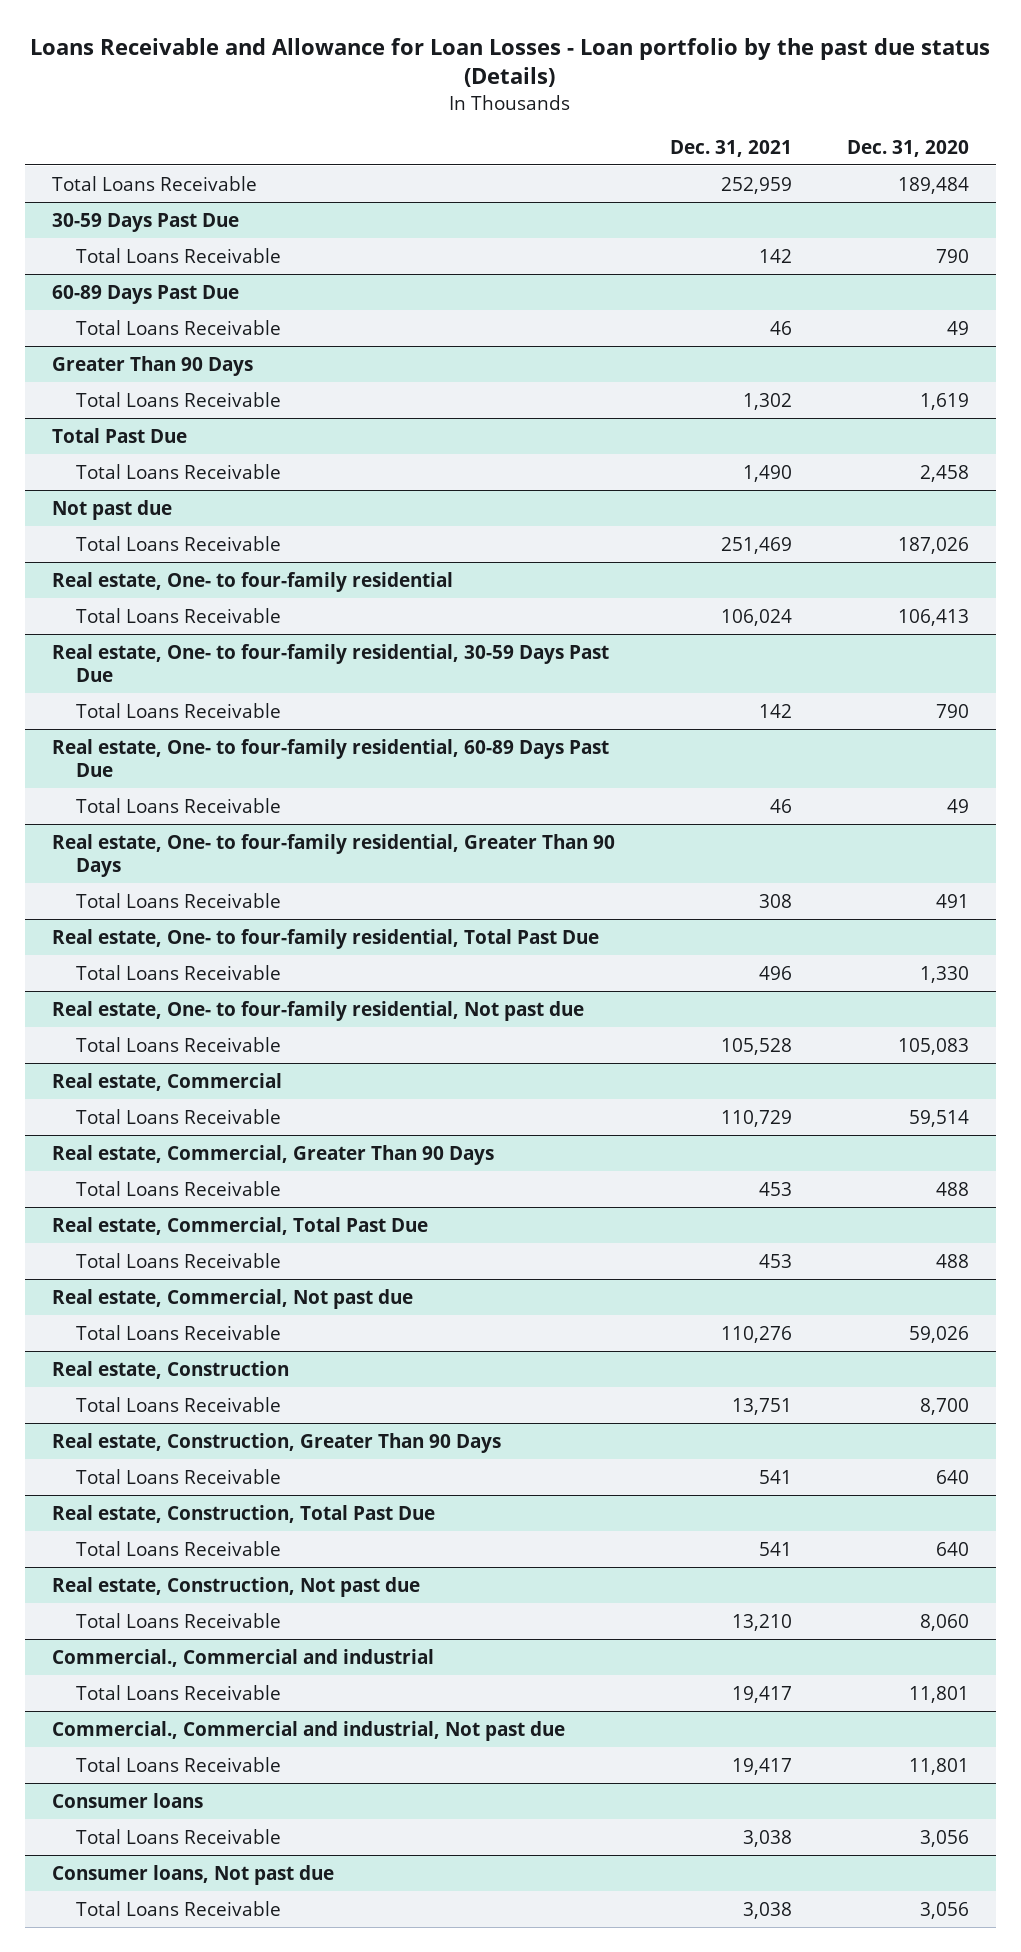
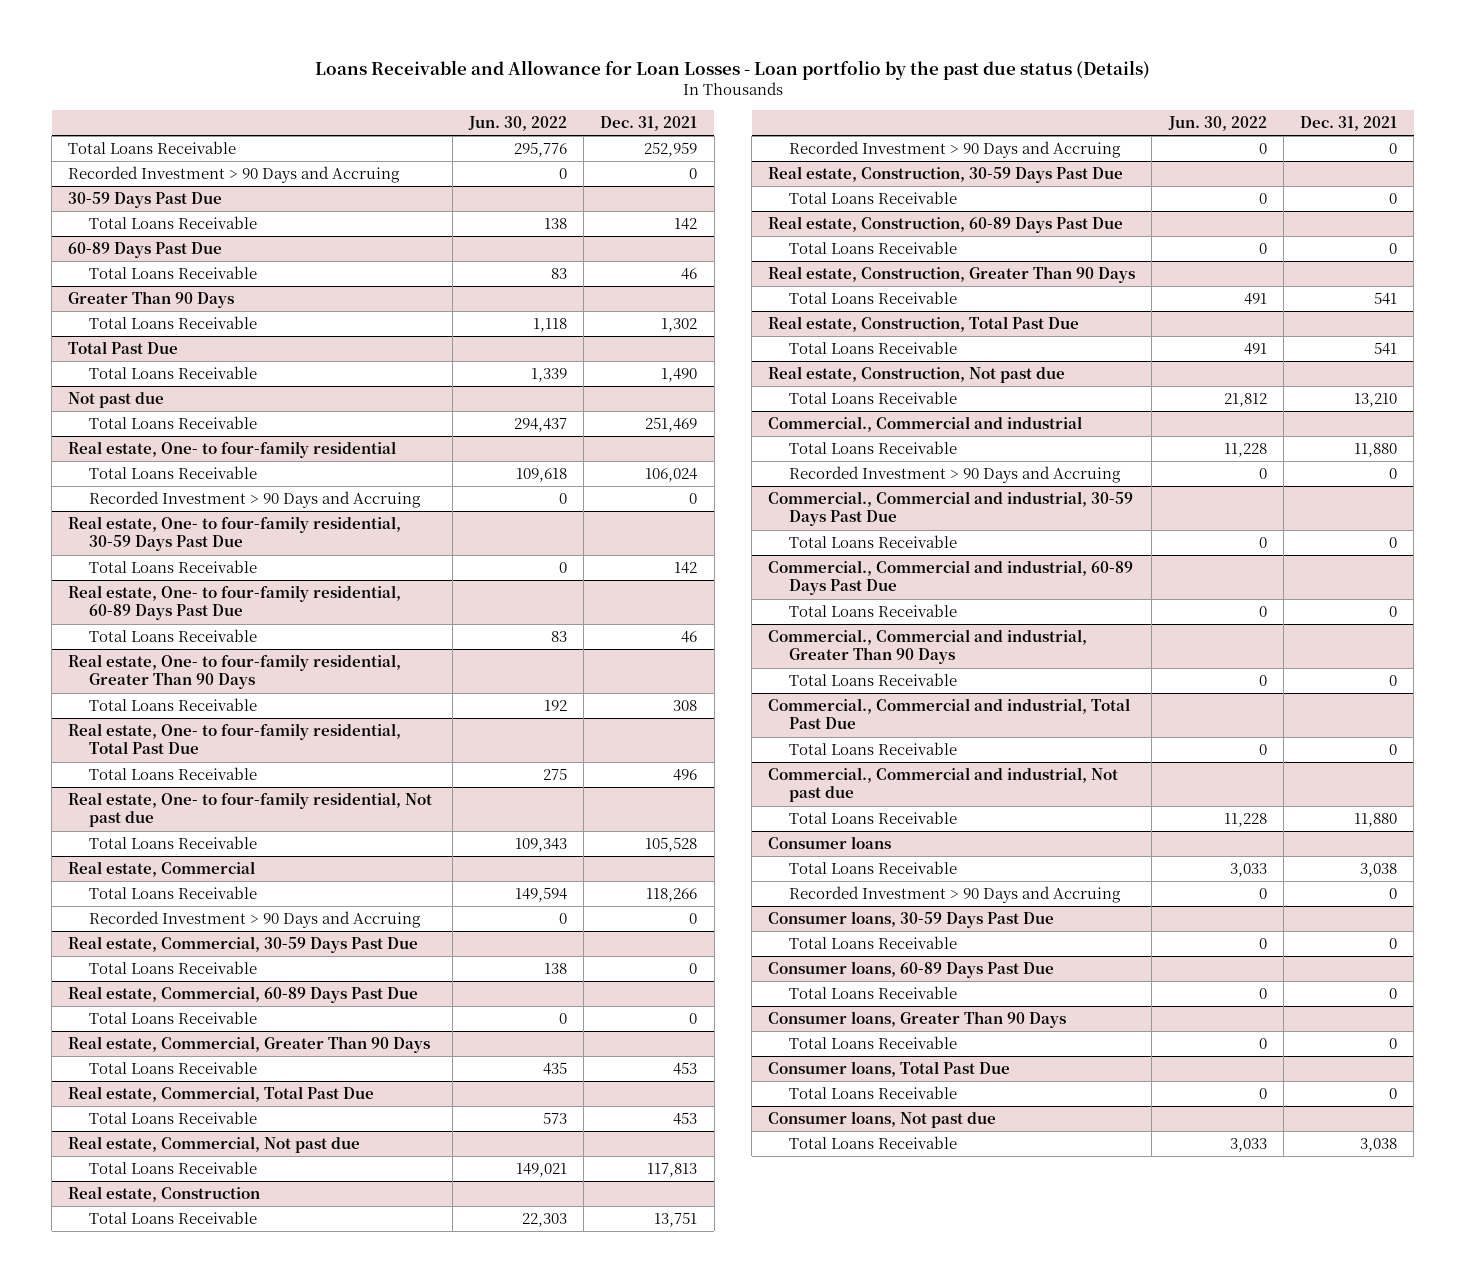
[846,139,969,157] Dec. 31, 2020 -> none
none -> [467,116,567,132] Jun. 30, 2022
none -> [68,166,401,184] Recorded Investment > 90 Days and Accruing
none -> [89,491,422,509] Recorded Investment > 90 Days and Accruing
[720,1109,792,1127] 110,729 -> [646,888,698,903] 118,266
none -> [89,911,422,929] Recorded Investment > 90 Days and Accruing
none -> [68,936,419,954] Real estate, Commercial, 30-59 Days Past Due
none -> [89,961,258,975] Total Loans Receivable
none -> [68,986,419,1004] Real estate, Commercial, 60-89 Days Past Due
none -> [89,1011,258,1025] Total Loans Receivable
[720,1325,792,1343] 110,276 -> [647,1163,698,1178] 117,813
none -> [789,141,1122,159] Recorded Investment > 90 Days and Accruing
none -> [768,166,1124,184] Real estate, Construction, 30-59 Days Past Due
none -> [789,191,958,205] Total Loans Receivable
none -> [768,216,1124,234] Real estate, Construction, 60-89 Days Past Due
none -> [789,241,958,255] Total Loans Receivable
[731,1685,792,1703] 19,417 -> [1354,443,1398,458] 11,880
none -> [789,466,1122,484] Recorded Investment > 90 Days and Accruing
none -> [768,491,1134,527] Commercial., Commercial and industrial, 30-59 Days Past Due
none -> [789,535,958,549] Total Loans Receivable
none -> [768,560,1134,596] Commercial., Commercial and industrial, 60-89 Days Past Due
none -> [789,604,958,618] Total Loans Receivable
none -> [768,629,1088,665] Commercial., Commercial and industrial, Greater Than 90 Days
none -> [789,673,958,687] Total Loans Receivable
none -> [768,698,1131,730] Commercial., Commercial and industrial, Total Past Due
none -> [789,742,958,756] Total Loans Receivable
[731,1757,792,1775] 19,417 -> [1354,813,1398,828] 11,880
none -> [789,886,1122,904] Recorded Investment > 90 Days and Accruing
none -> [768,911,1055,929] Consumer loans, 30-59 Days Past Due
none -> [789,936,958,950] Total Loans Receivable
none -> [768,961,1055,979] Consumer loans, 60-89 Days Past Due
none -> [789,986,958,1000] Total Loans Receivable
none -> [768,1011,1067,1029] Consumer loans, Greater Than 90 Days
none -> [789,1036,958,1050] Total Loans Receivable
none -> [768,1061,1011,1078] Consumer loans, Total Past Due
none -> [789,1086,958,1100] Total Loans Receivable

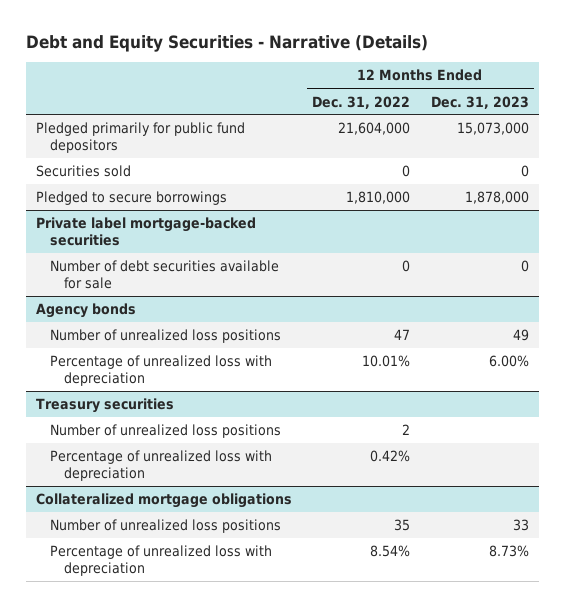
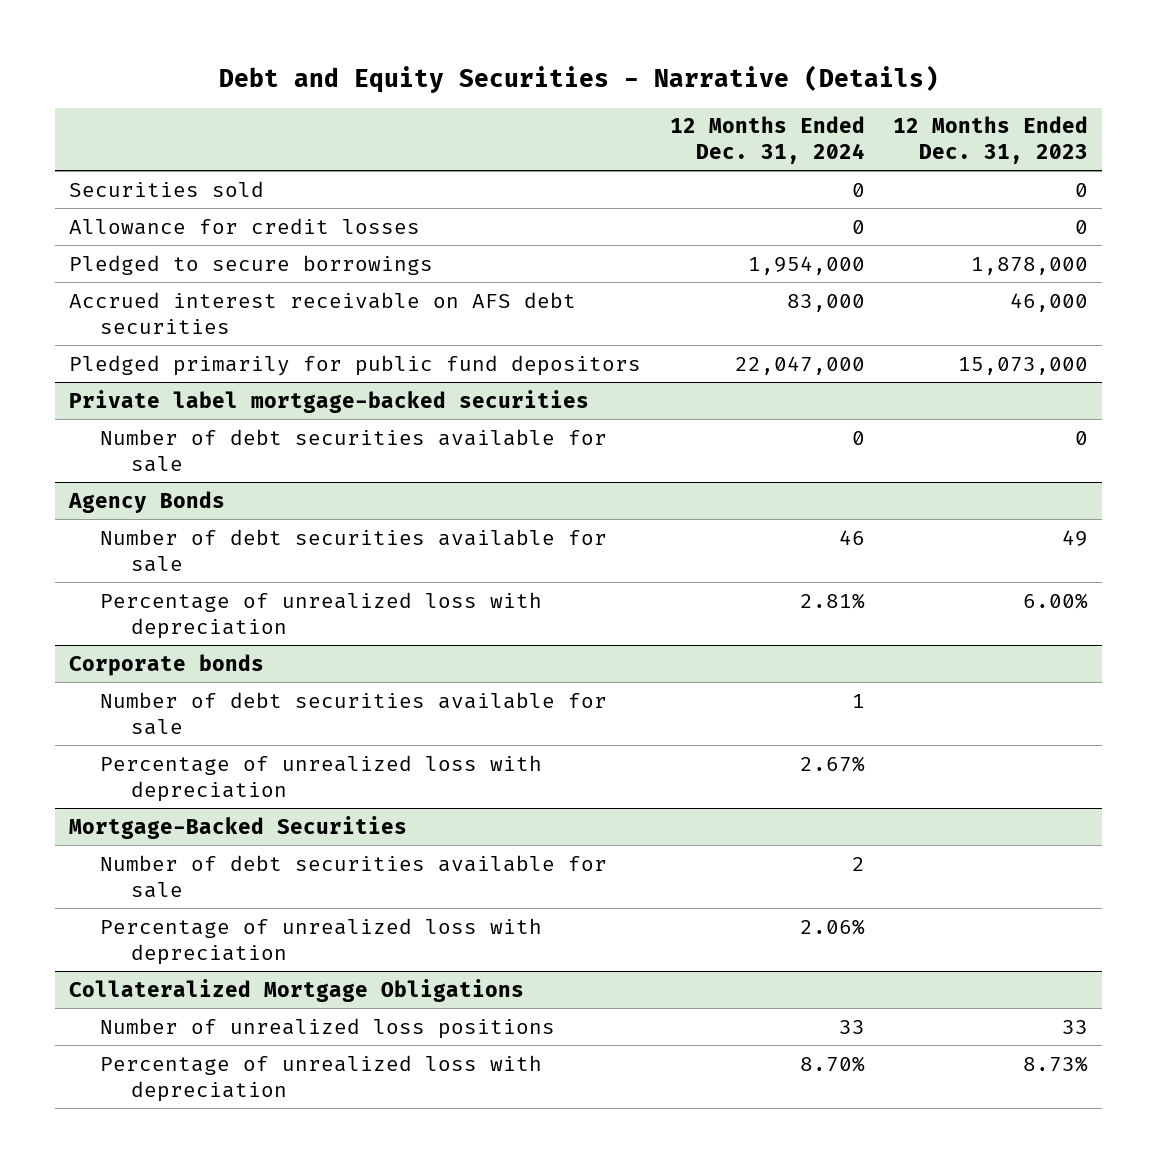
[312,95,411,109] Dec. 31, 2022 -> none
none -> [669,116,865,165] 12 Months Ended Dec. 31, 2024
none -> [68,217,420,235] Allowance for credit losses
none -> [68,291,576,334] Accrued interest receivable on AFS debt securities
[36,122,246,153] Pledged primarily for public fund depositors -> [68,354,641,376] Pledged primarily for public fund depositors
[50,329,282,344] Number of unrealized loss positions -> none
[36,303,137,319] Agency bonds -> [67,490,225,513] Agency Bonds
none -> [99,528,607,572] Number of debt securities available for sale
[36,398,175,414] Treasury securities -> none
[50,424,282,439] Number of unrealized loss positions -> none
none -> [68,653,264,676] Corporate bonds
none -> [99,691,607,735] Number of debt securities available for sale
none -> [68,815,407,839] Mortgage-Backed Securities
none -> [99,854,607,898] Number of debt securities available for sale
none -> [99,917,542,965] Percentage of unrealized loss with depreciation
[36,493,293,509] Collateralized mortgage obligations -> [68,978,524,1002] Collateralized Mortgage Obligations

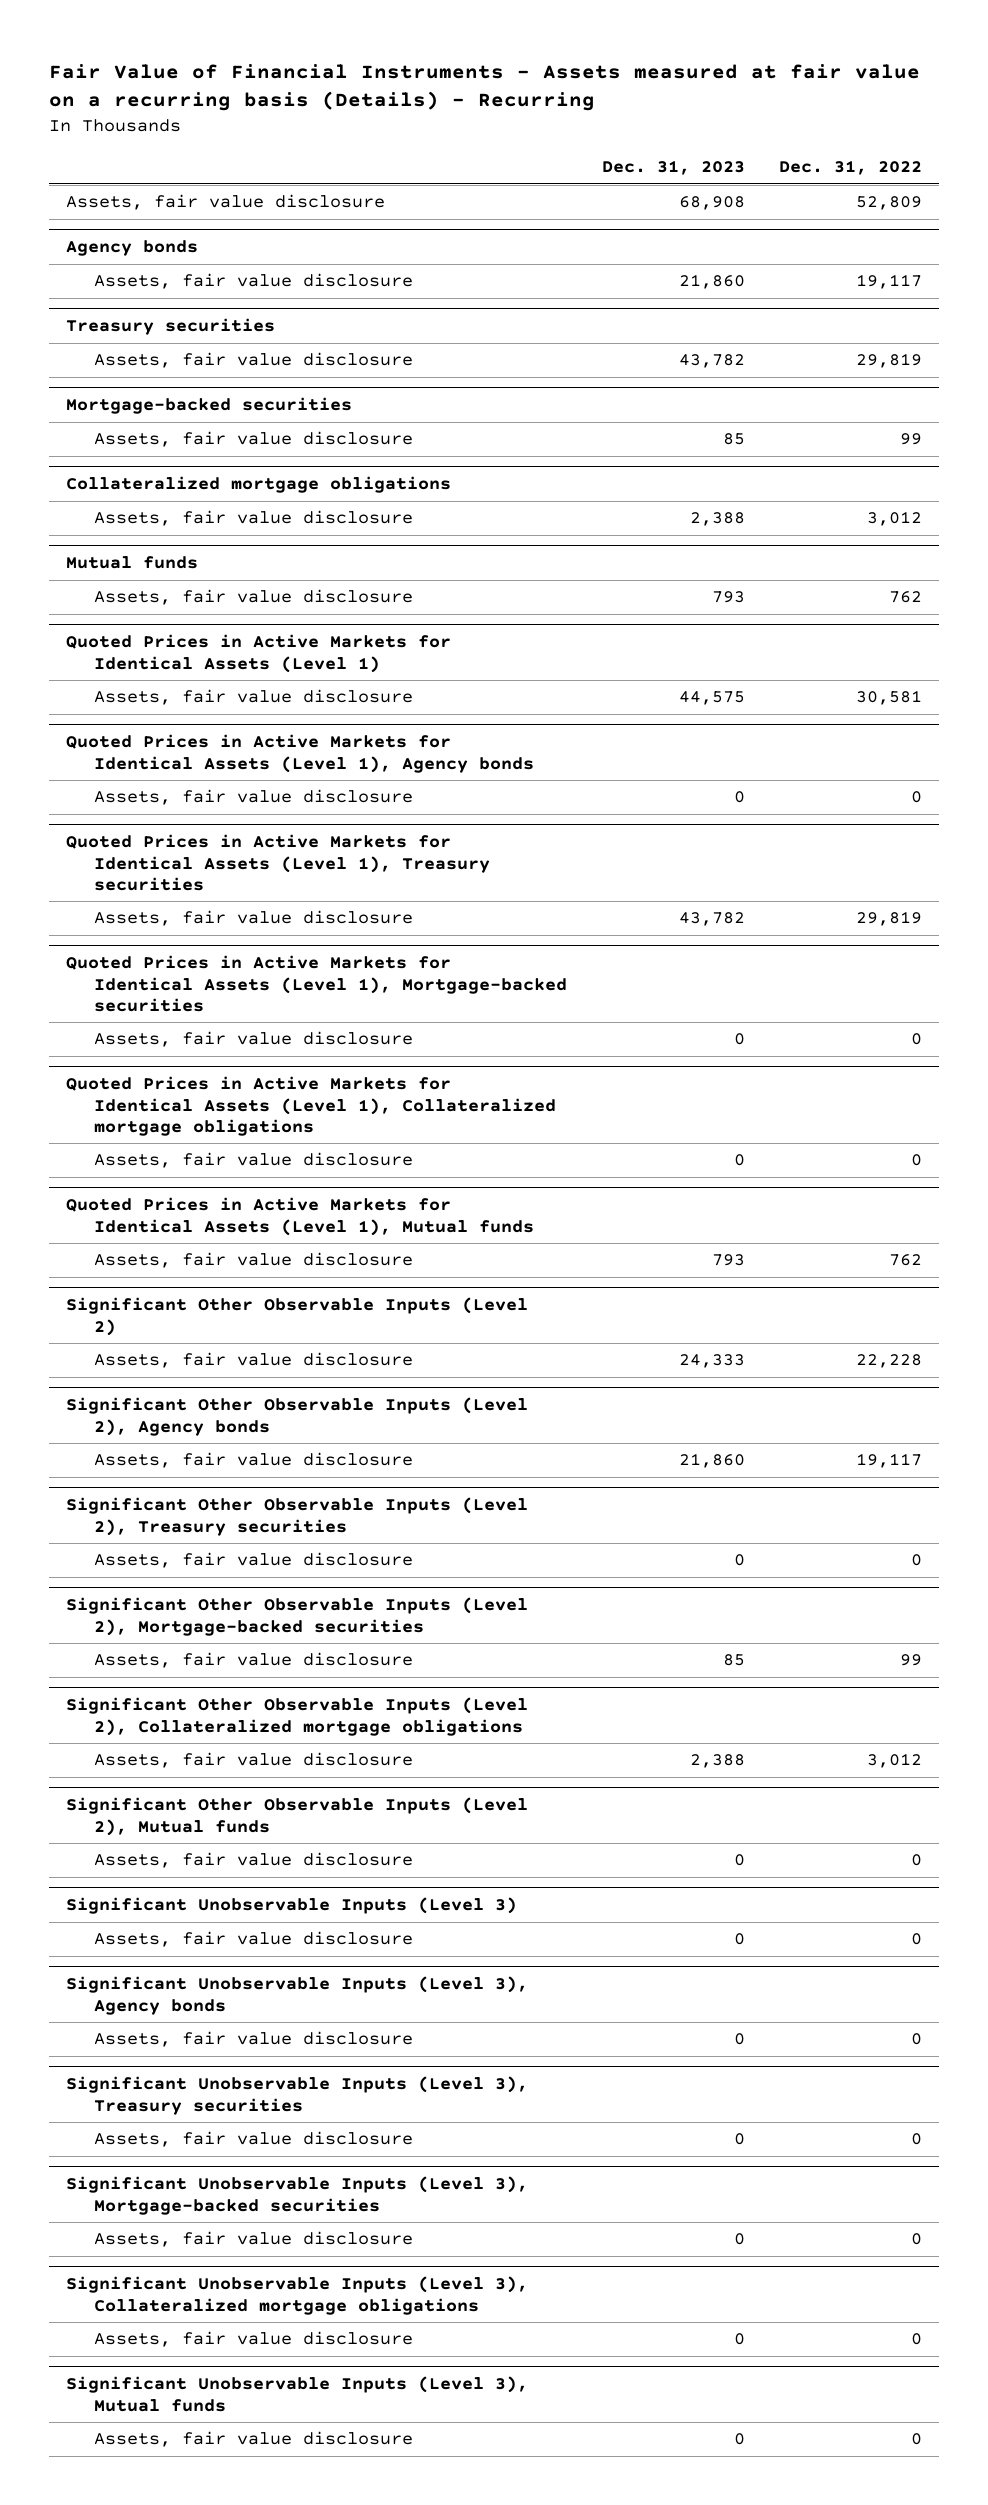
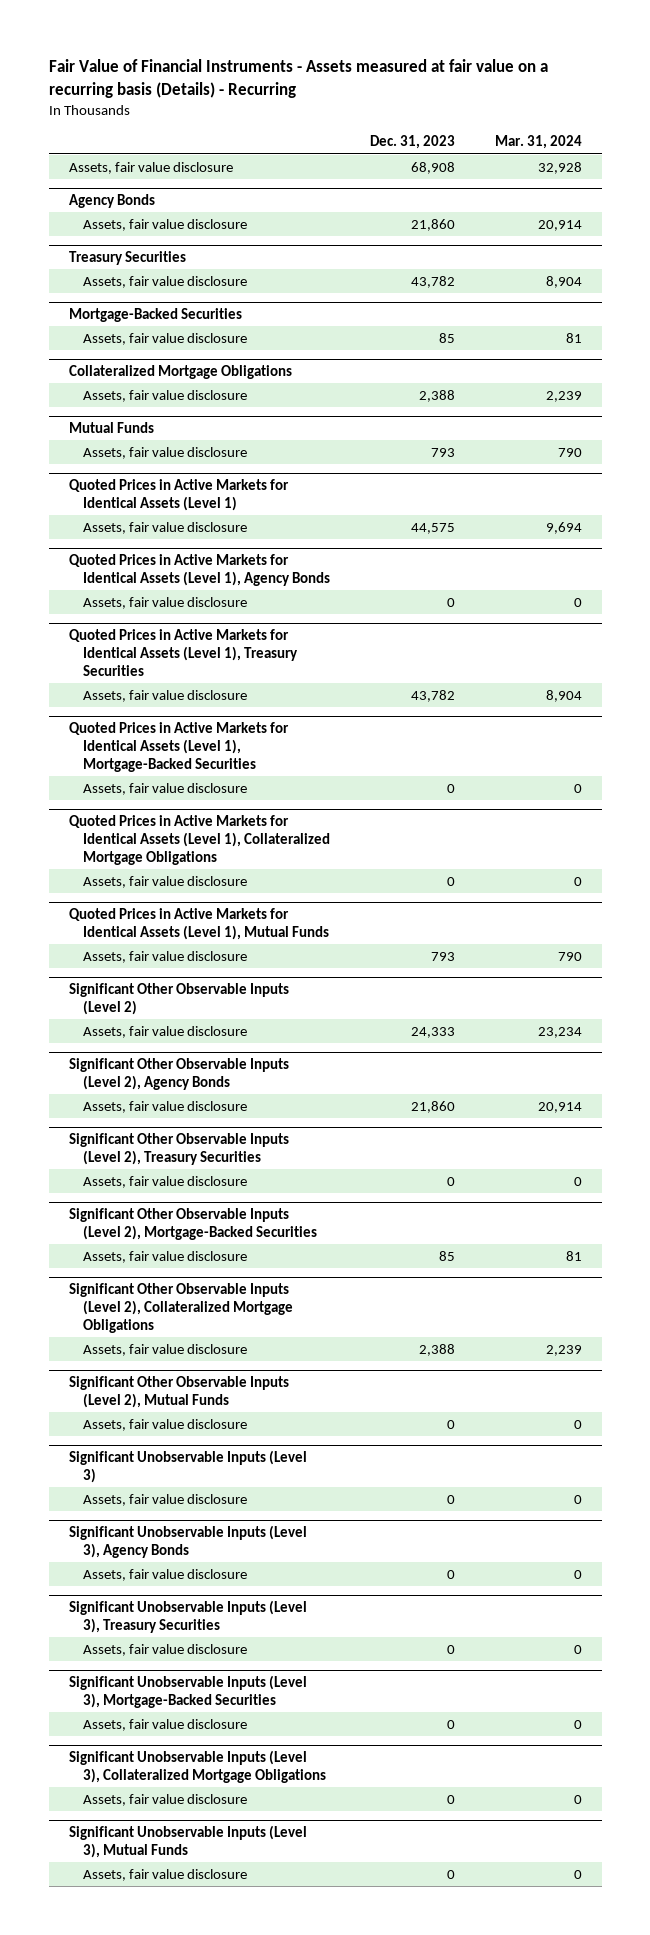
[779,160,923,176] Dec. 31, 2022 -> none
none -> [494,135,582,150] Mar. 31, 2024
[66,240,199,257] Agency bonds -> [68,193,155,208] Agency Bonds
[66,318,276,336] Treasury securities -> [68,250,186,265] Treasury Securities
[66,397,353,415] Mortgage-backed securities -> [68,307,242,322] Mortgage-Backed Securities
[66,476,452,494] Collateralized mortgage obligations -> [68,364,292,379] Collateralized Mortgage Obligations
[66,556,199,570] Mutual funds -> [68,421,154,433] Mutual Funds
[66,734,535,773] Quoted Prices in Active Markets for Identical Assets (Level 1), Agency bonds -> [68,553,331,586] Quoted Prices in Active Markets for Identical Assets (Level 1), Agency Bonds
[66,834,491,891] Quoted Prices in Active Markets for Identical Assets (Level 1), Treasury securities -> [68,628,299,677] Quoted Prices in Active Markets for Identical Assets (Level 1), Treasury Securities
[66,955,568,1012] Quoted Prices in Active Markets for Identical Assets (Level 1), Mortgage-backed securities -> [68,721,289,773] Quoted Prices in Active Markets for Identical Assets (Level 1), Mortgage-Backed Securities
[66,1076,557,1136] Quoted Prices in Active Markets for Identical Assets (Level 1), Collateralized mortgage obligations -> [68,814,331,866] Quoted Prices in Active Markets for Identical Assets (Level 1), Collateralized Mortgage Obligations
[66,1197,535,1236] Quoted Prices in Active Markets for Identical Assets (Level 1), Mutual funds -> [68,907,330,940] Quoted Prices in Active Markets for Identical Assets (Level 1), Mutual Funds
[66,1397,529,1436] Significant Other Observable Inputs (Level 2), Agency bonds -> [68,1057,289,1090] Significant Other Observable Inputs (Level 2), Agency Bonds
[66,1497,529,1536] Significant Other Observable Inputs (Level 2), Treasury securities -> [68,1132,289,1165] Significant Other Observable Inputs (Level 2), Treasury Securities
[66,1597,529,1636] Significant Other Observable Inputs (Level 2), Mortgage-backed securities -> [68,1207,318,1240] Significant Other Observable Inputs (Level 2), Mortgage-Backed Securities
[66,1697,529,1736] Significant Other Observable Inputs (Level 2), Collateralized mortgage obligations -> [68,1282,294,1334] Significant Other Observable Inputs (Level 2), Collateralized Mortgage Obligations
[66,1797,529,1836] Significant Other Observable Inputs (Level 2), Mutual funds -> [68,1375,289,1408] Significant Other Observable Inputs (Level 2), Mutual Funds
[66,1976,529,2015] Significant Unobservable Inputs (Level 3), Agency bonds -> [68,1524,307,1558] Significant Unobservable Inputs (Level 3), Agency Bonds
[66,2076,529,2115] Significant Unobservable Inputs (Level 3), Treasury securities -> [68,1599,307,1633] Significant Unobservable Inputs (Level 3), Treasury Securities
[66,2176,529,2215] Significant Unobservable Inputs (Level 3), Mortgage-backed securities -> [68,1674,307,1708] Significant Unobservable Inputs (Level 3), Mortgage-Backed Securities
[66,2276,529,2315] Significant Unobservable Inputs (Level 3), Collateralized mortgage obligations -> [68,1749,327,1783] Significant Unobservable Inputs (Level 3), Collateralized Mortgage Obligations
[66,2376,529,2412] Significant Unobservable Inputs (Level 3), Mutual funds -> [68,1824,307,1858] Significant Unobservable Inputs (Level 3), Mutual Funds

